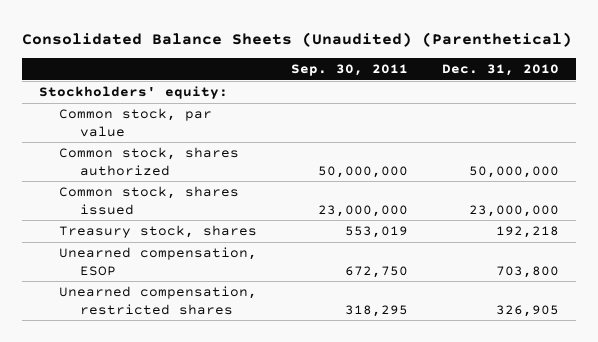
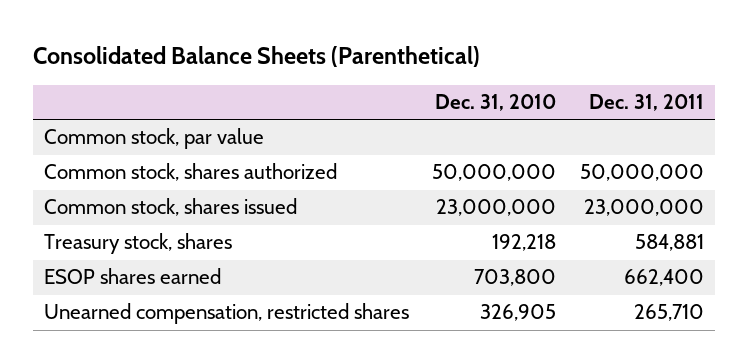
[21,31,572,47] Consolidated Balance Sheets (Unaudited) (Parenthetical) -> [32,46,480,68] Consolidated Balance Sheets (Parenthetical)
[291,64,409,77] Sep. 30, 2011 -> none
none -> [588,94,704,112] Dec. 31, 2011
[38,86,228,100] Stockholders' equity: -> none
[59,247,258,276] Unearned compensation, ESOP -> [44,268,222,285] ESOP shares earned

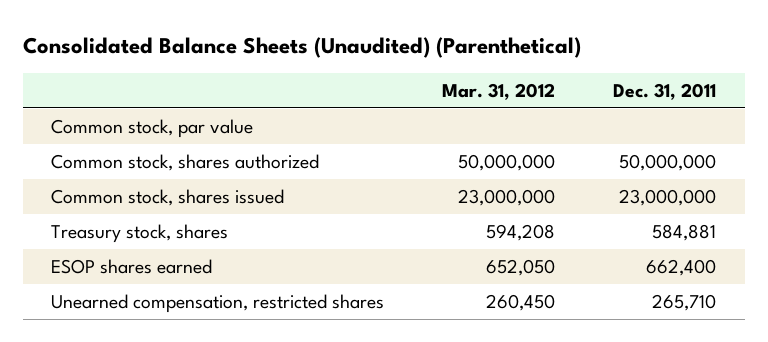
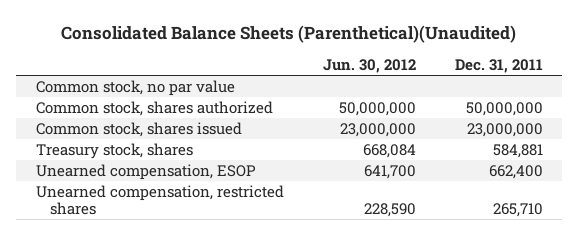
[22,37,581,59] Consolidated Balance Sheets (Unaudited) (Parenthetical) -> [61,25,517,44] Consolidated Balance Sheets (Parenthetical)(Unaudited)
[442,82,556,100] Mar. 31, 2012 -> none
none -> [322,59,416,74] Jun. 30, 2012
[51,119,254,139] Common stock, par value -> [35,79,235,96] Common stock, no par value
[51,259,213,275] ESOP shares earned -> [35,163,256,180] Unearned compensation, ESOP

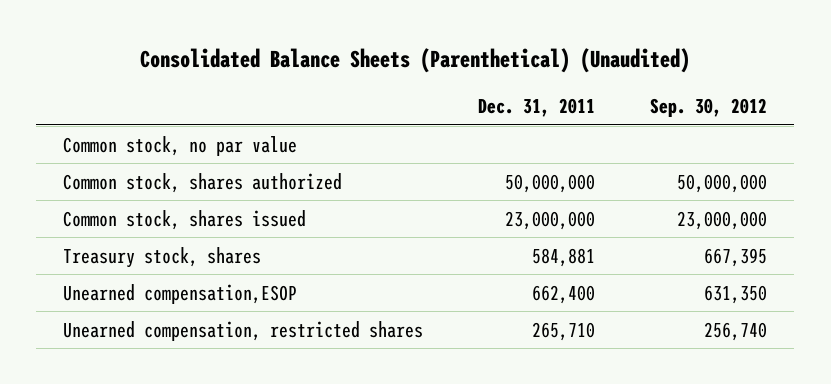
[61,25,517,44] Consolidated Balance Sheets (Parenthetical)(Unaudited) -> [140,48,691,74] Consolidated Balance Sheets (Parenthetical) (Unaudited)
[322,59,416,74] Jun. 30, 2012 -> none
none -> [650,98,768,118] Sep. 30, 2012
[35,163,256,180] Unearned compensation, ESOP -> [63,283,298,304] Unearned compensation,ESOP

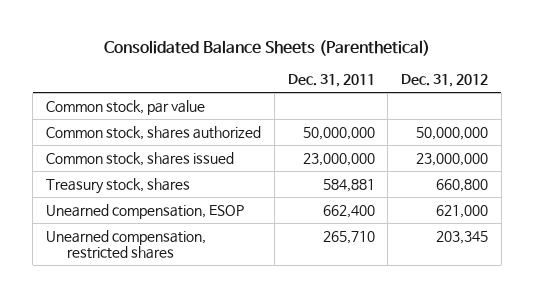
[140,48,691,74] Consolidated Balance Sheets (Parenthetical) (Unaudited) -> [104,40,431,57] Consolidated Balance Sheets (Parenthetical)
[650,98,768,118] Sep. 30, 2012 -> none
none -> [401,74,489,88] Dec. 31, 2012
[63,135,298,156] Common stock, no par value -> [46,99,206,115] Common stock, par value
[63,283,298,304] Unearned compensation,ESOP -> [46,203,245,219] Unearned compensation, ESOP

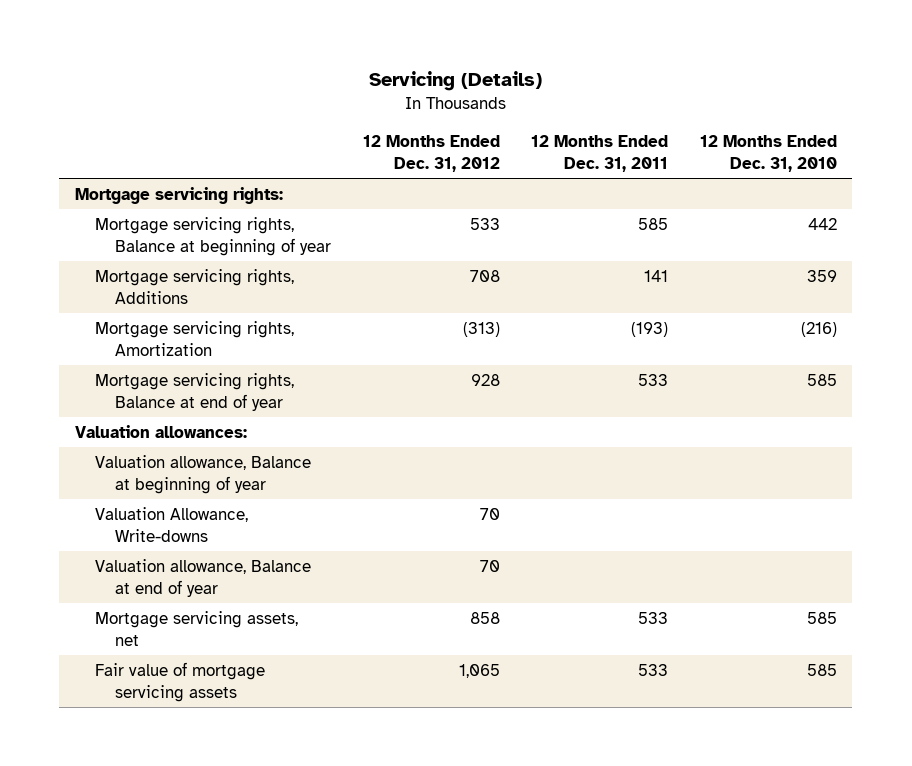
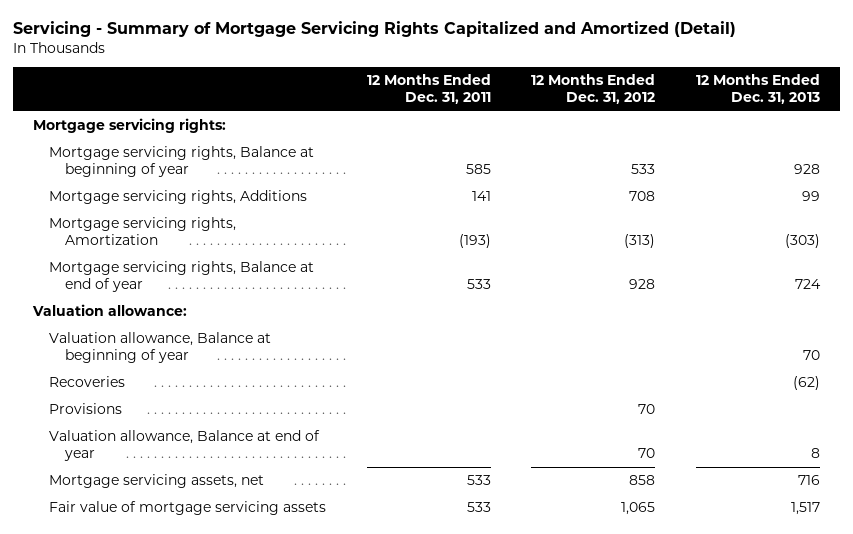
[368,70,542,91] Servicing (Details) -> [12,21,736,38] Servicing - Summary of Mortgage Servicing Rights Capitalized and Amortized (Detail)
[699,134,837,172] 12 Months Ended Dec. 31, 2010 -> none
none -> [696,74,821,105] 12 Months Ended Dec. 31, 2013
[75,424,248,438] Valuation allowances: -> [31,304,187,317] Valuation allowance:
[95,506,249,542] Valuation Allowance, Write-downs -> none
none -> [49,376,126,388] Recoveries
none -> [49,403,123,415] Provisions

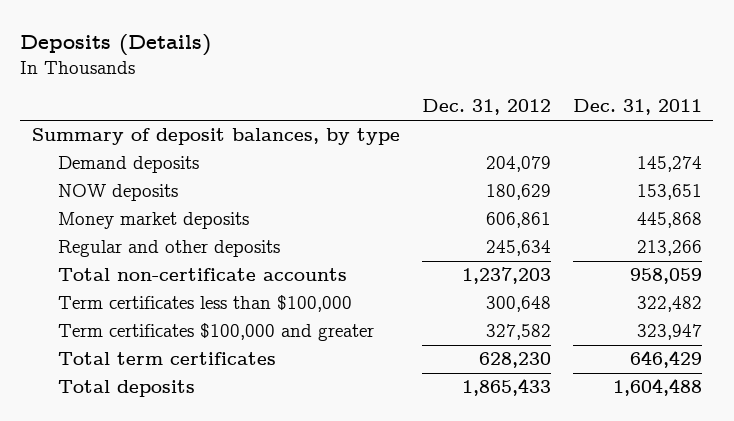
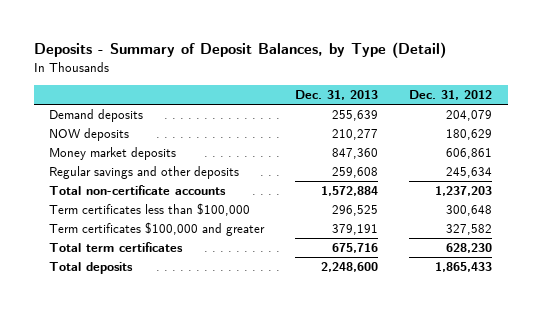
[20,33,212,56] Deposits (Details) -> [33,42,446,59] Deposits - Summary of Deposit Balances, by Type (Detail)
[573,99,703,116] Dec. 31, 2011 -> none
none -> [295,90,379,101] Dec. 31, 2013
[31,128,400,146] Summary of deposit balances, by type -> none
[58,240,281,258] Regular and other deposits -> [49,166,240,180] Regular savings and other deposits

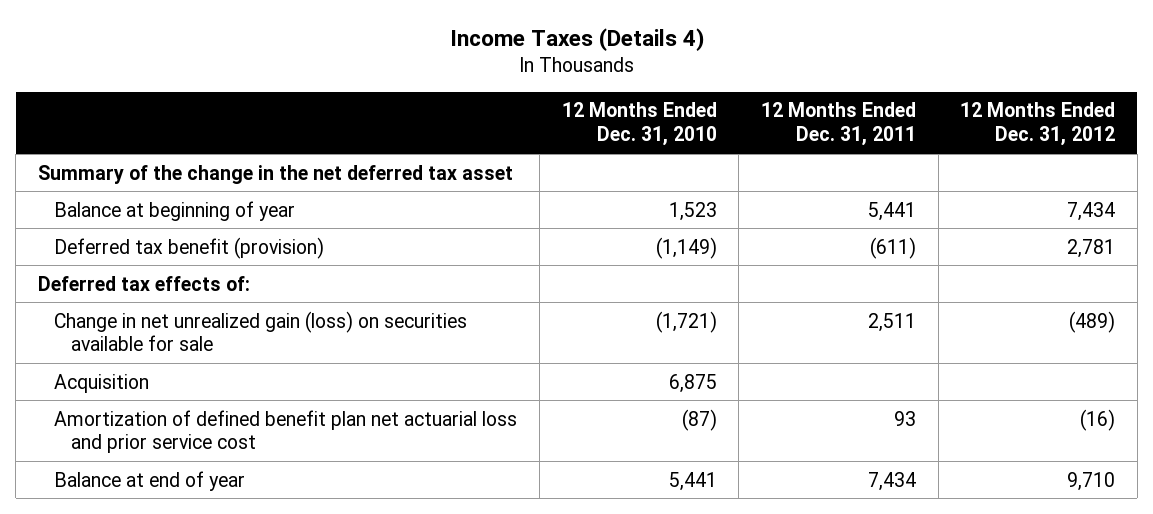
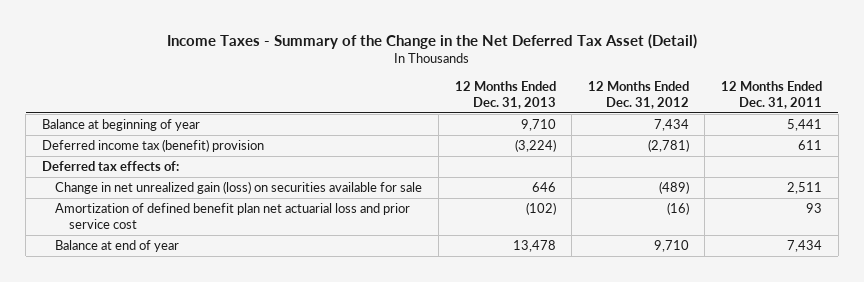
[449,28,704,52] Income Taxes (Details 4) -> [166,33,697,49] Income Taxes - Summary of the Change in the Net Deferred Tax Asset (Detail)
[561,102,717,147] 12 Months Ended Dec. 31, 2010 -> none
none -> [454,80,556,109] 12 Months Ended Dec. 31, 2013
[38,164,514,184] Summary of the change in the net deferred tax asset -> none
[54,236,325,259] Deferred tax benefit (provision) -> [41,139,264,153] Deferred income tax (benefit) provision
[870,236,917,259] (611) -> [798,140,823,151] 611
[1067,238,1116,258] 2,781 -> [647,139,689,153] (2,781)
[54,373,150,393] Acquisition -> none

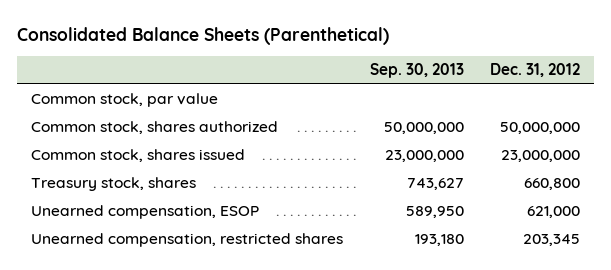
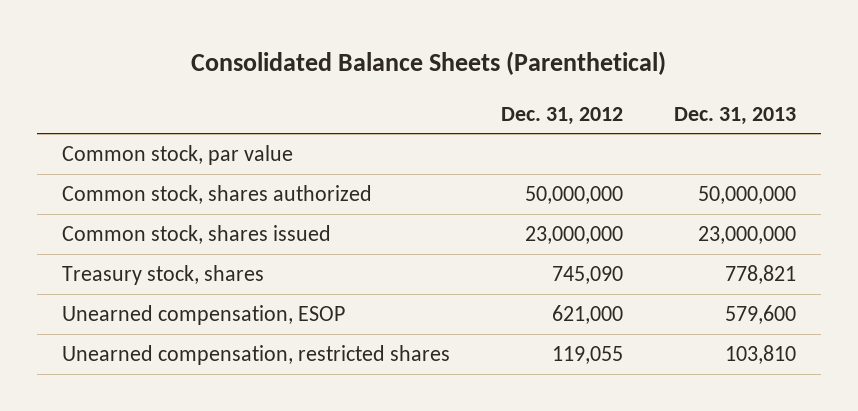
[369,63,464,79] Sep. 30, 2013 -> none
none -> [673,106,796,125] Dec. 31, 2013
[524,178,581,191] 660,800 -> [552,266,624,285] 745,090
[523,234,581,247] 203,345 -> [552,346,624,365] 119,055

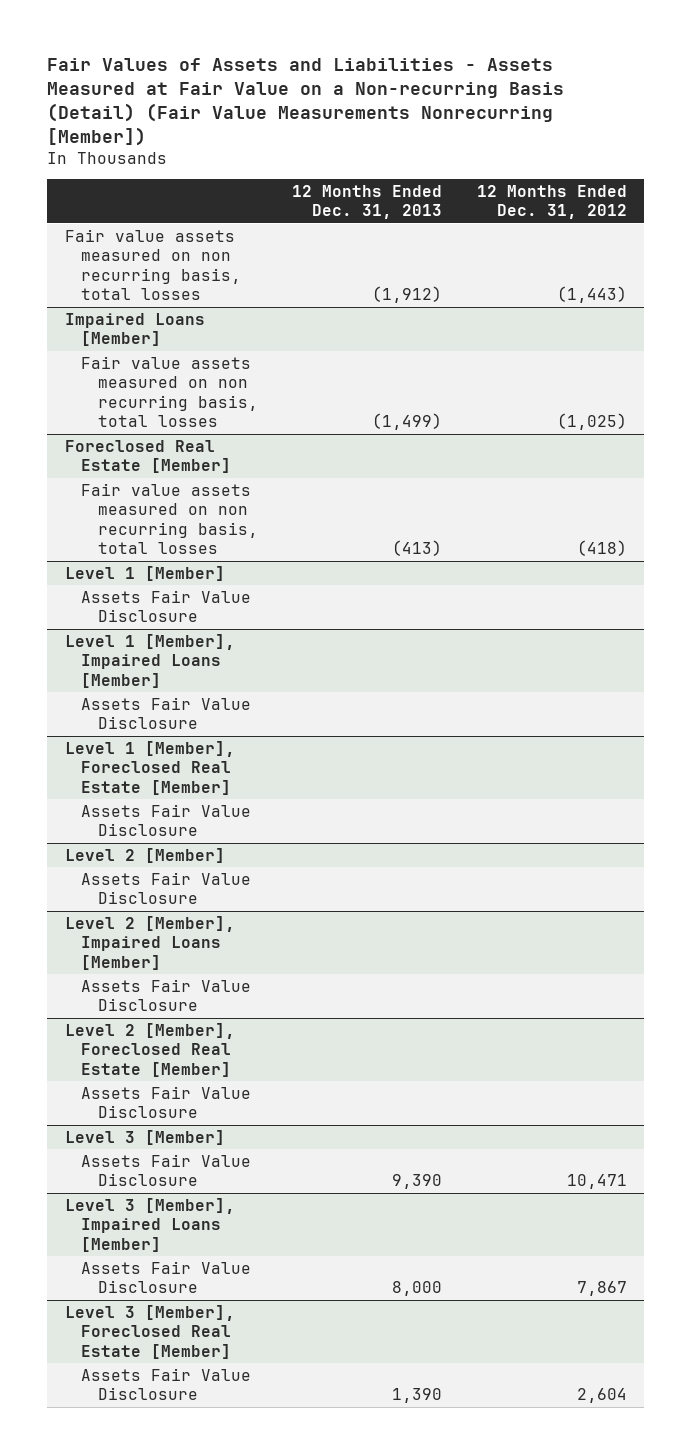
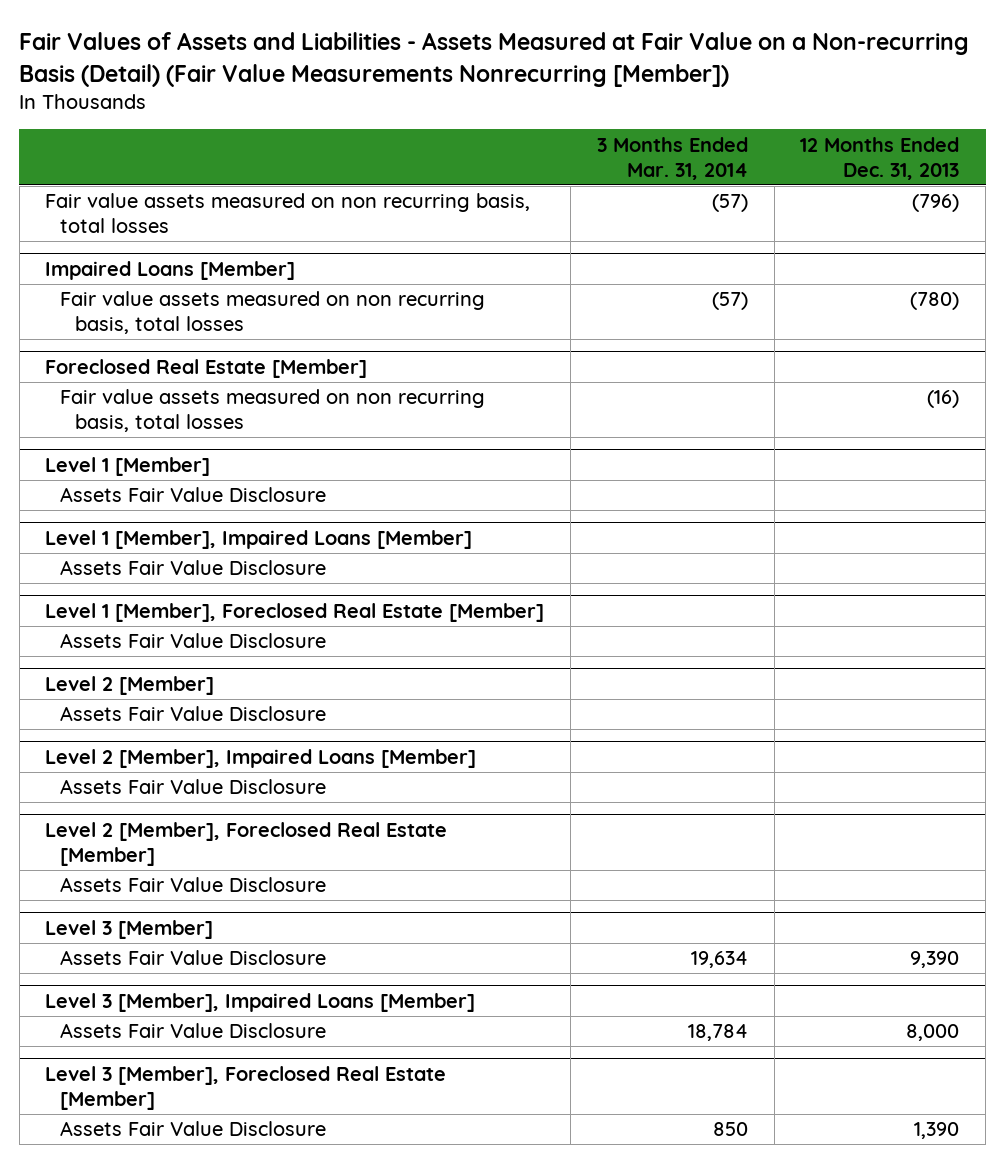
[476,184,627,220] 12 Months Ended Dec. 31, 2012 -> none
none -> [596,136,748,180] 3 Months Ended Mar. 31, 2014
[372,286,443,304] (1,912) -> [912,194,960,213] (796)
[372,413,443,431] (1,499) -> [910,292,960,311] (780)
[392,540,443,557] (413) -> [927,390,960,409] (16)

